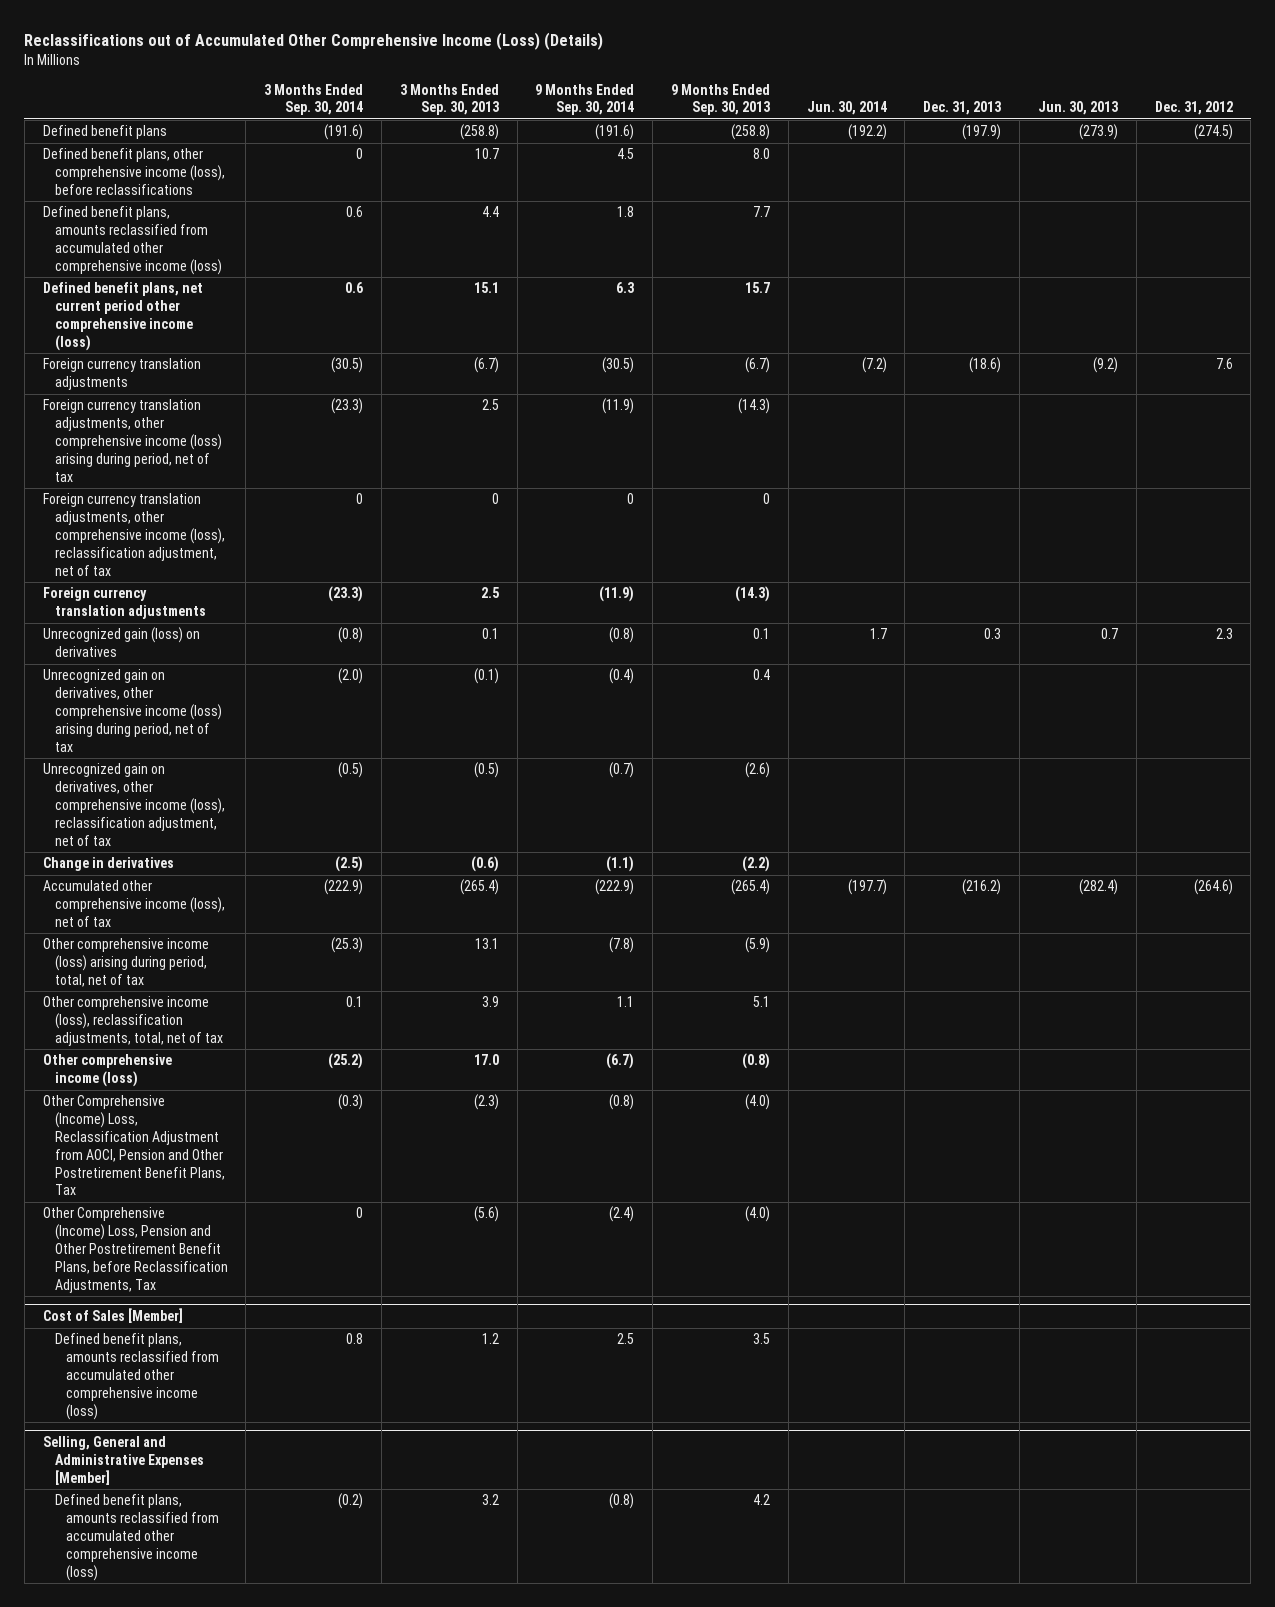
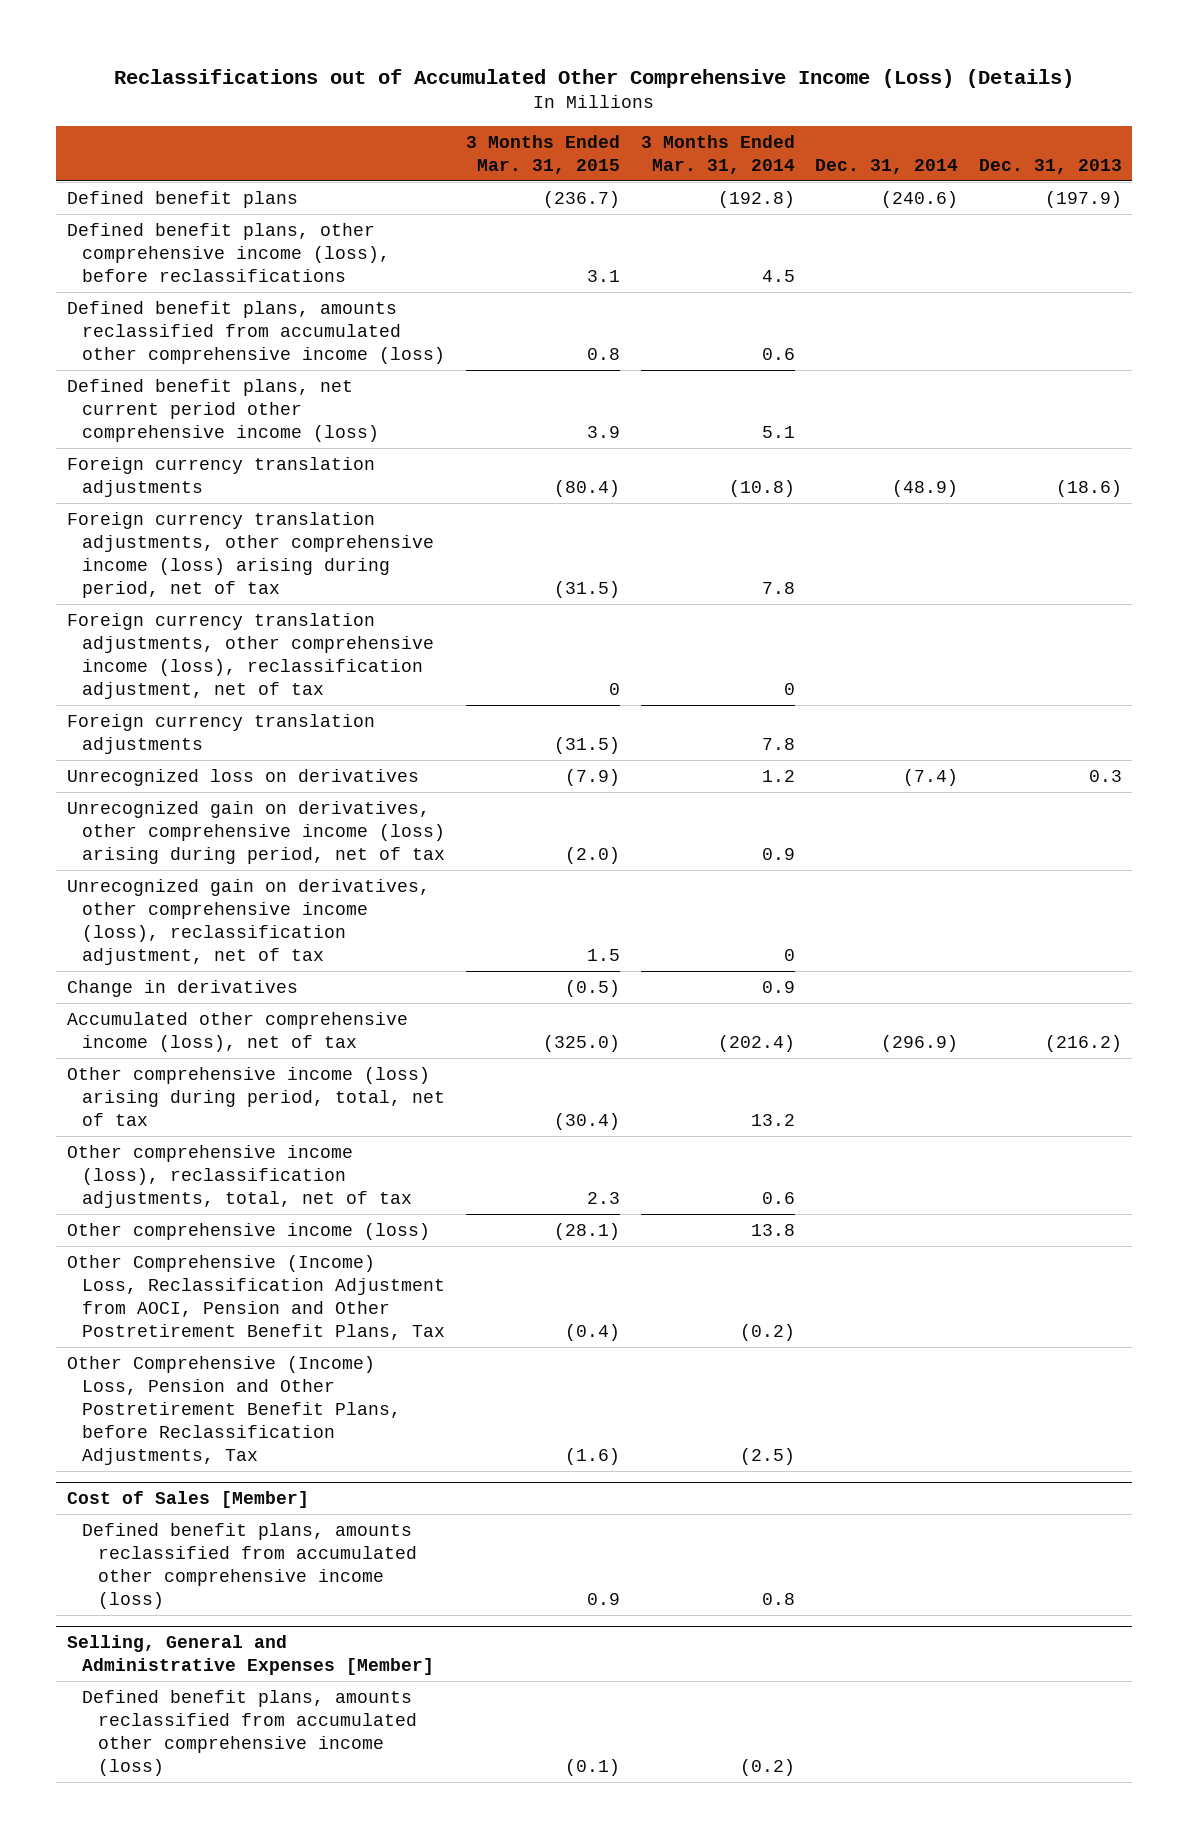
[264,83,364,116] 3 Months Ended Sep. 30, 2014 -> none
[399,83,499,116] 3 Months Ended Sep. 30, 2013 -> none
[535,83,635,116] 9 Months Ended Sep. 30, 2014 -> none
[671,83,771,116] 9 Months Ended Sep. 30, 2013 -> none
[806,101,887,116] Jun. 30, 2014 -> none
[1037,101,1118,116] Jun. 30, 2013 -> none
[1154,101,1233,116] Dec. 31, 2012 -> none
none -> [465,134,620,174] 3 Months Ended Mar. 31, 2015
none -> [640,134,795,174] 3 Months Ended Mar. 31, 2014
none -> [815,158,959,174] Dec. 31, 2014
[42,627,200,658] Unrecognized gain (loss) on derivatives -> [66,768,419,786] Unrecognized loss on derivatives

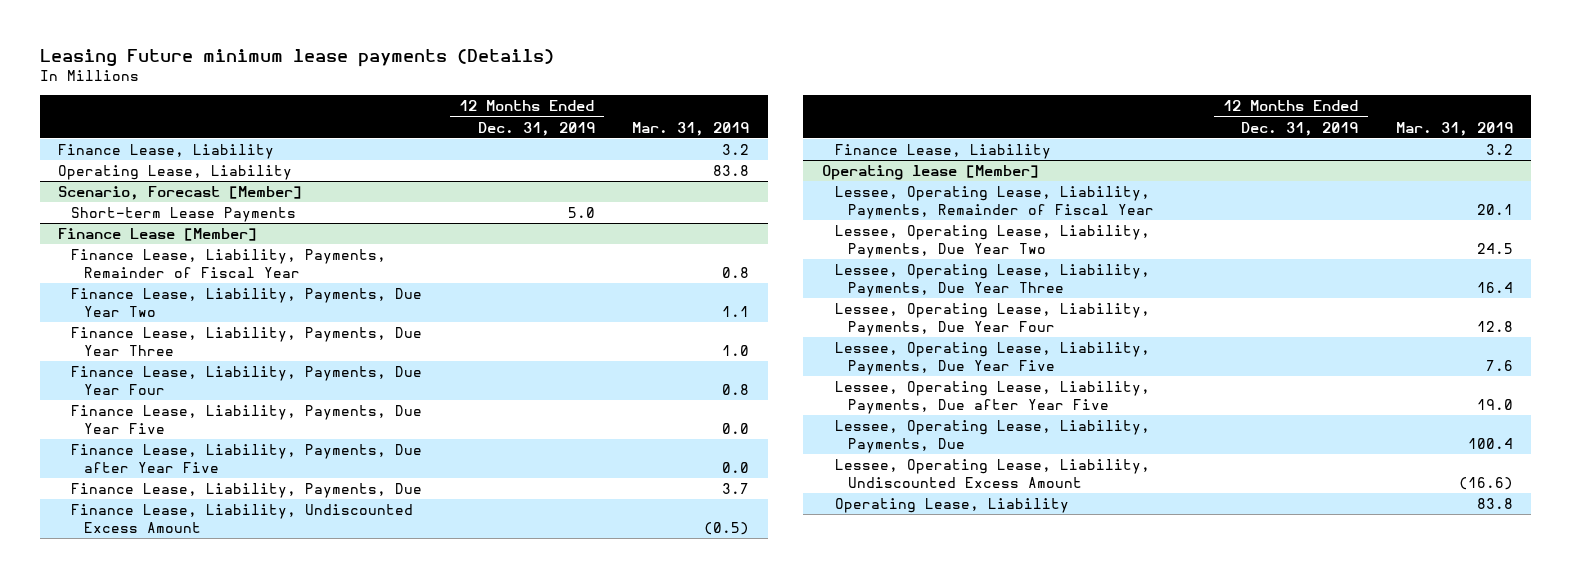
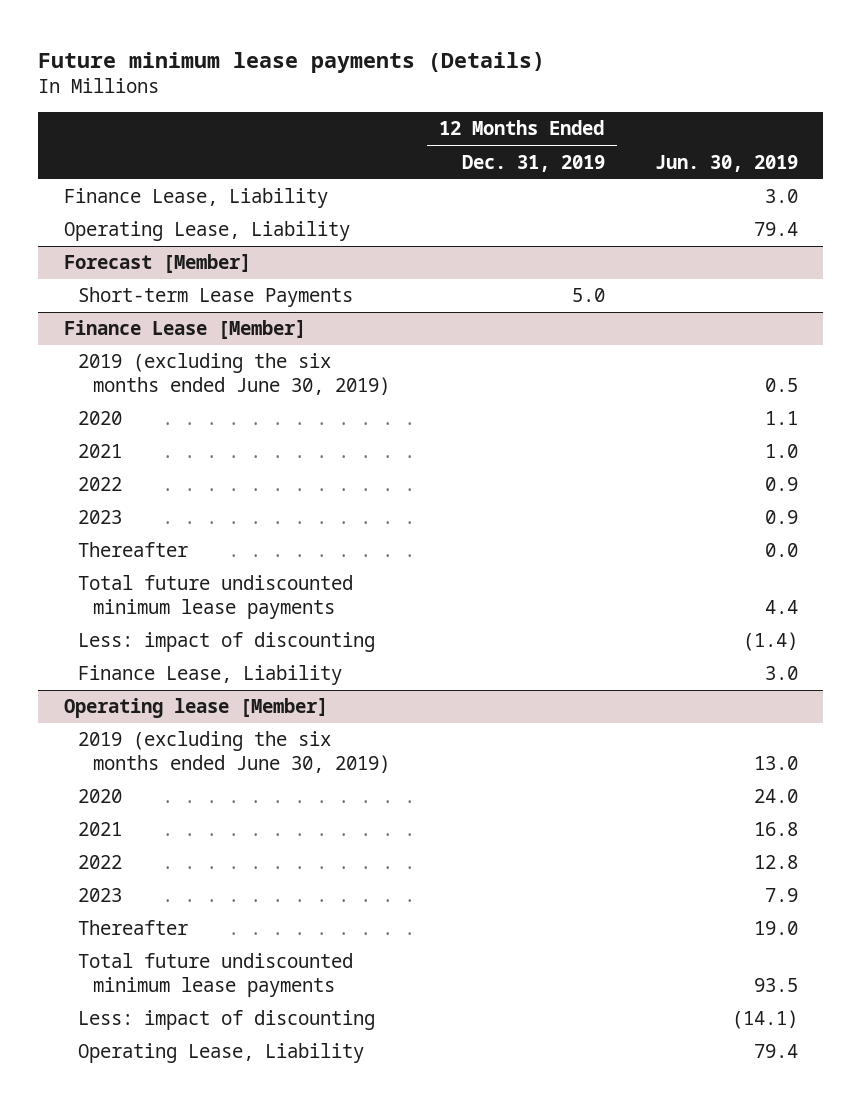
[39,48,554,67] Leasing Future minimum lease payments (Details) -> [38,51,546,73] Future minimum lease payments (Details)
[632,121,750,136] Mar. 31, 2019 -> none
none -> [655,154,799,172] Jun. 30, 2019
[58,186,303,201] Scenario, Forecast [Member] -> [63,254,251,274] Forecast [Member]
[71,249,387,278] Finance Lease, Liability, Payments, Remainder of Fiscal Year -> [78,353,390,395] 2019 (excluding the six months ended June 30, 2019)
[71,288,423,317] Finance Lease, Liability, Payments, Due Year Two -> [78,411,123,426] 2020
[71,327,423,356] Finance Lease, Liability, Payments, Due Year Three -> [78,444,123,459] 2021
[71,366,423,395] Finance Lease, Liability, Payments, Due Year Four -> [78,477,123,492] 2022
[71,405,423,434] Finance Lease, Liability, Payments, Due Year Five -> [78,510,123,525] 2023
[71,444,423,473] Finance Lease, Liability, Payments, Due after Year Five -> [78,542,189,558] Thereafter
[71,483,423,499] Finance Lease, Liability, Payments, Due -> [78,575,354,619] Total future undiscounted minimum lease payments
[71,504,414,533] Finance Lease, Liability, Undiscounted Excess Amount -> [78,632,376,653] Less: impact of discounting
[834,186,1154,219] Lessee, Operating Lease, Liability, Payments, Remainder of Fiscal Year -> [78,731,390,773] 2019 (excluding the six months ended June 30, 2019)
[834,225,1150,258] Lessee, Operating Lease, Liability, Payments, Due Year Two -> [78,789,123,804] 2020
[834,264,1150,297] Lessee, Operating Lease, Liability, Payments, Due Year Three -> [78,822,123,837] 2021
[834,303,1150,336] Lessee, Operating Lease, Liability, Payments, Due Year Four -> [78,855,123,870] 2022
[834,342,1150,375] Lessee, Operating Lease, Liability, Payments, Due Year Five -> [78,888,123,903] 2023
[834,381,1150,414] Lessee, Operating Lease, Liability, Payments, Due after Year Five -> [78,920,189,936] Thereafter
[834,420,1150,453] Lessee, Operating Lease, Liability, Payments, Due -> [78,953,354,997] Total future undiscounted minimum lease payments
[834,459,1150,488] Lessee, Operating Lease, Liability, Undiscounted Excess Amount -> [78,1010,376,1031] Less: impact of discounting

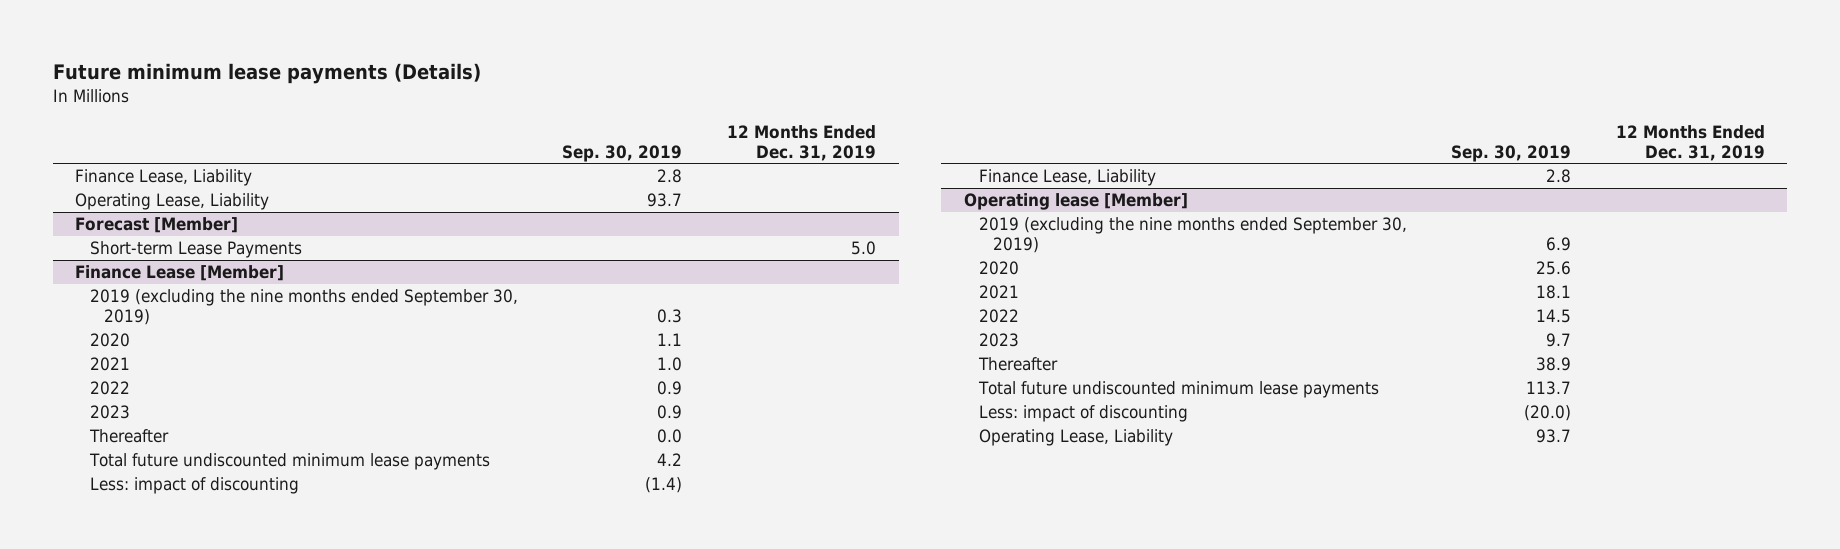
[655,154,799,172] Jun. 30, 2019 -> none
none -> [562,144,683,162] Sep. 30, 2019
[78,353,390,395] 2019 (excluding the six months ended June 30, 2019) -> [89,289,518,326] 2019 (excluding the nine months ended September 30, 2019)
[78,731,390,773] 2019 (excluding the six months ended June 30, 2019) -> [978,217,1407,254] 2019 (excluding the nine months ended September 30, 2019)

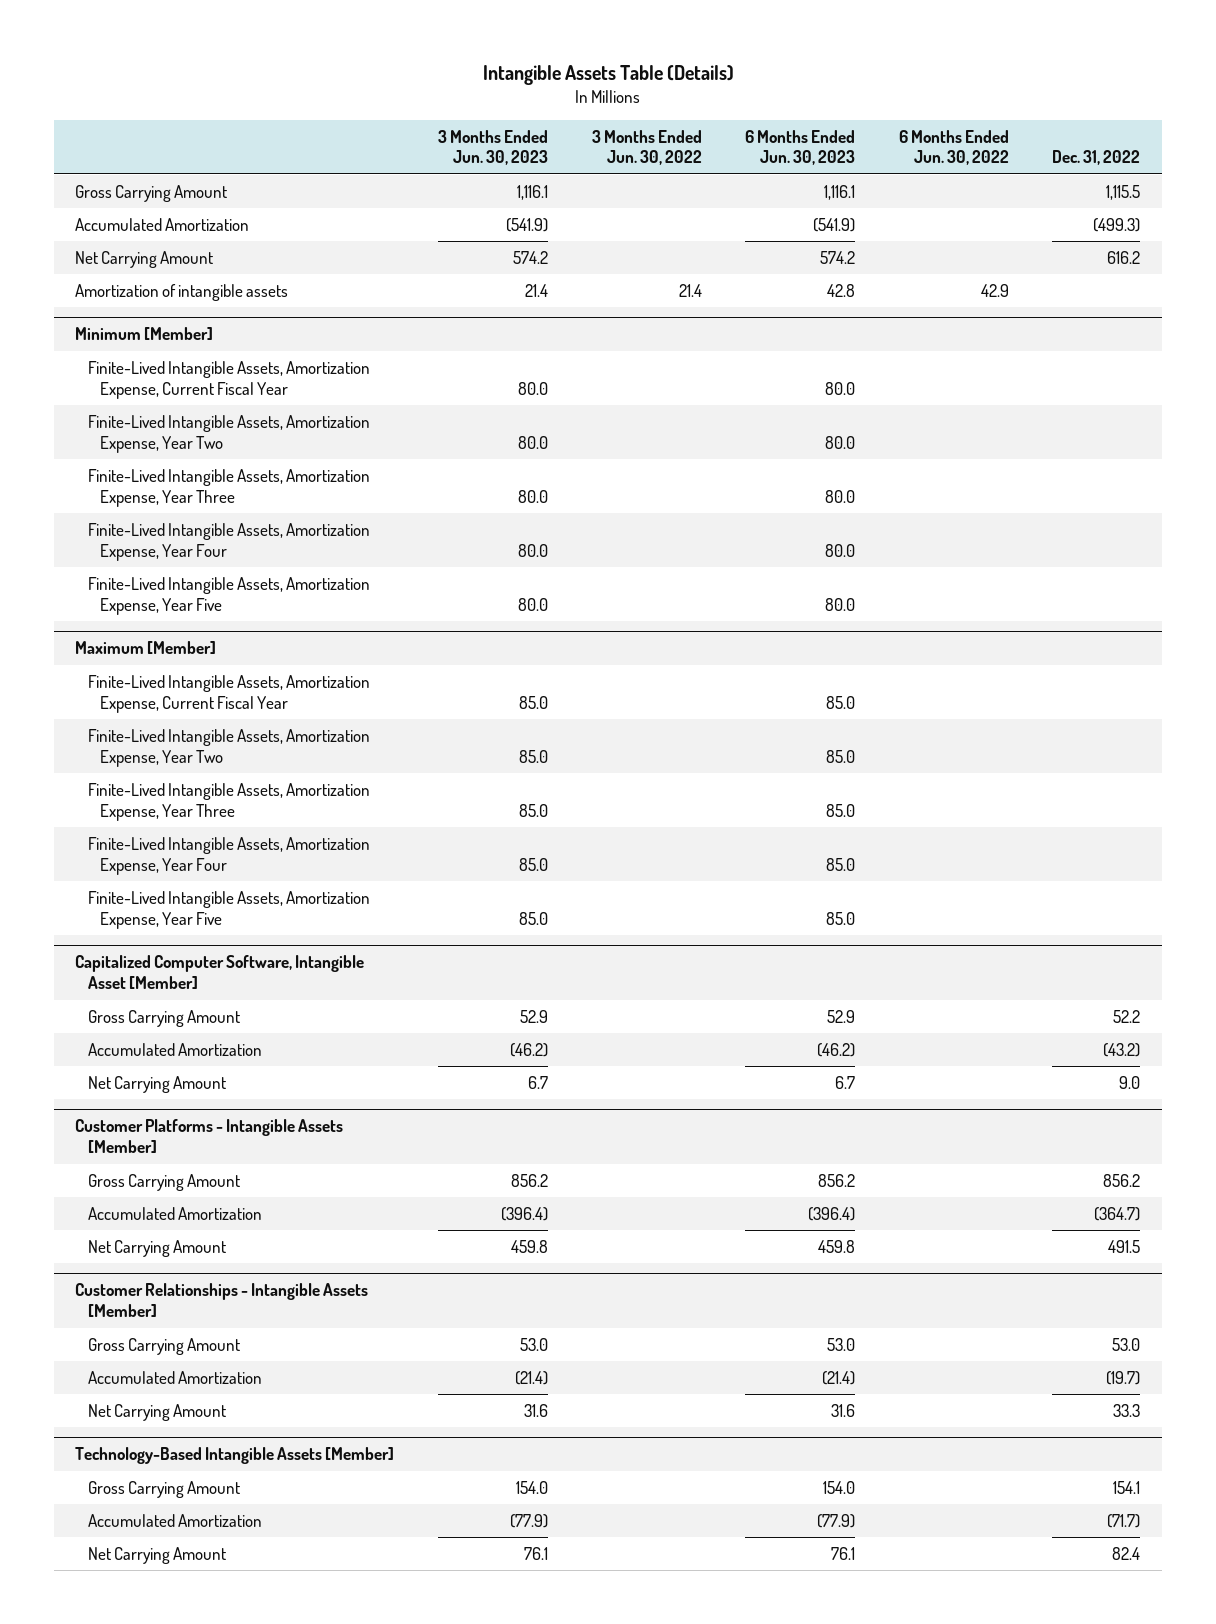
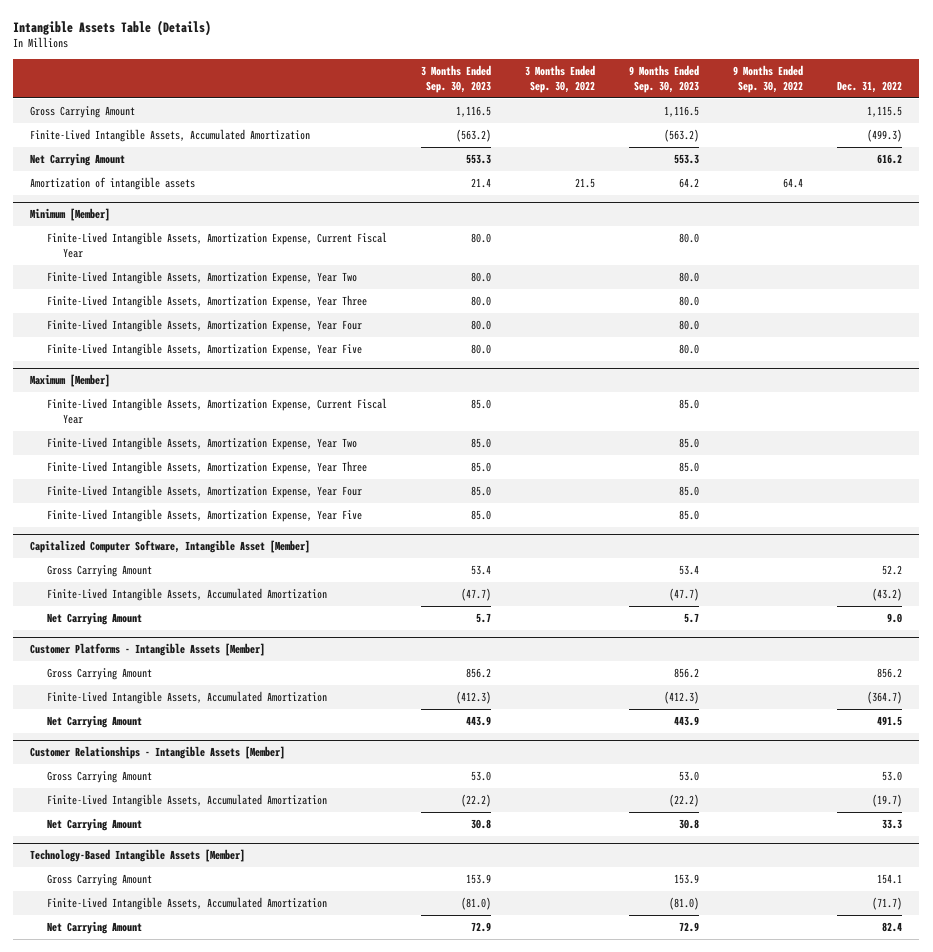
[438,129,549,166] 3 Months Ended Jun. 30, 2023 -> none
[591,129,702,166] 3 Months Ended Jun. 30, 2022 -> none
[745,129,856,166] 6 Months Ended Jun. 30, 2023 -> none
[898,129,1009,166] 6 Months Ended Jun. 30, 2022 -> none
none -> [420,65,491,94] 3 Months Ended Sep. 30, 2023
none -> [524,65,595,94] 3 Months Ended Sep. 30, 2022
none -> [629,65,700,94] 9 Months Ended Sep. 30, 2023
none -> [733,65,804,94] 9 Months Ended Sep. 30, 2022
[75,217,250,231] Accumulated Amortization -> [30,129,311,143] Finite-Lived Intangible Assets, Accumulated Amortization
[87,1042,262,1056] Accumulated Amortization -> [46,588,327,602] Finite-Lived Intangible Assets, Accumulated Amortization
[87,1206,262,1220] Accumulated Amortization -> [46,691,327,705] Finite-Lived Intangible Assets, Accumulated Amortization
[87,1370,262,1384] Accumulated Amortization -> [46,794,327,808] Finite-Lived Intangible Assets, Accumulated Amortization
[87,1513,262,1527] Accumulated Amortization -> [46,897,327,911] Finite-Lived Intangible Assets, Accumulated Amortization

